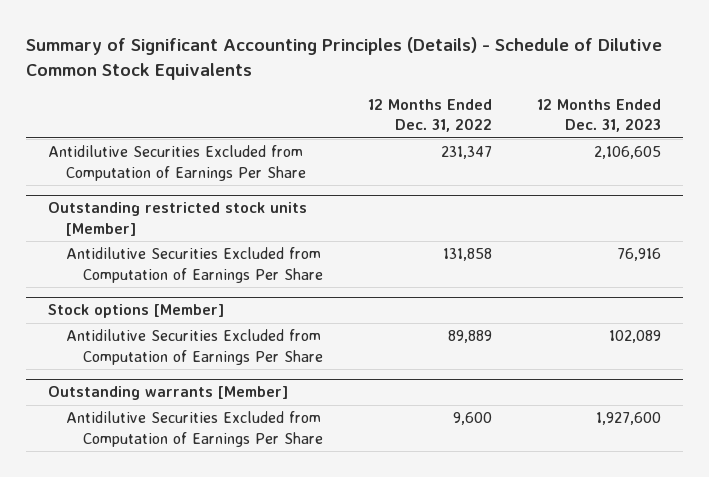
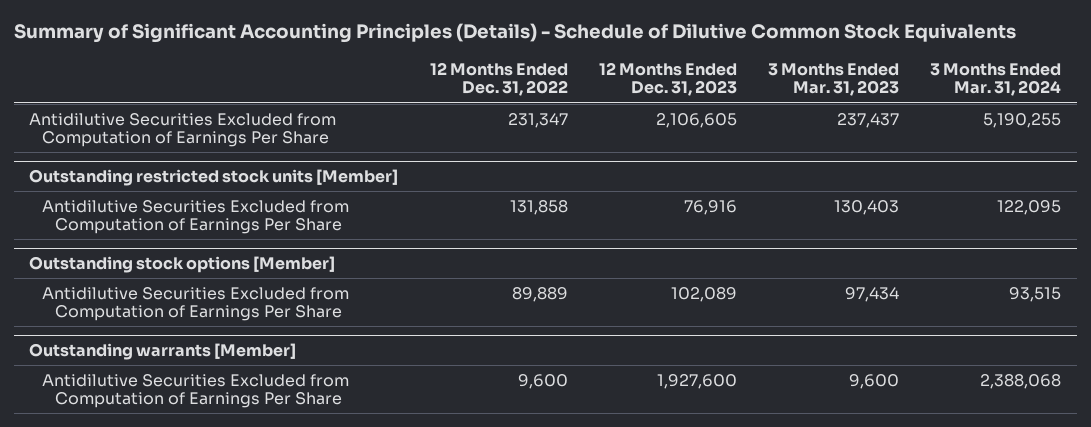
none -> [767,63,899,97] 3 Months Ended Mar. 31, 2023
none -> [930,63,1062,97] 3 Months Ended Mar. 31, 2024
[48,304,225,319] Stock options [Member] -> [29,255,336,273] Outstanding stock options [Member]

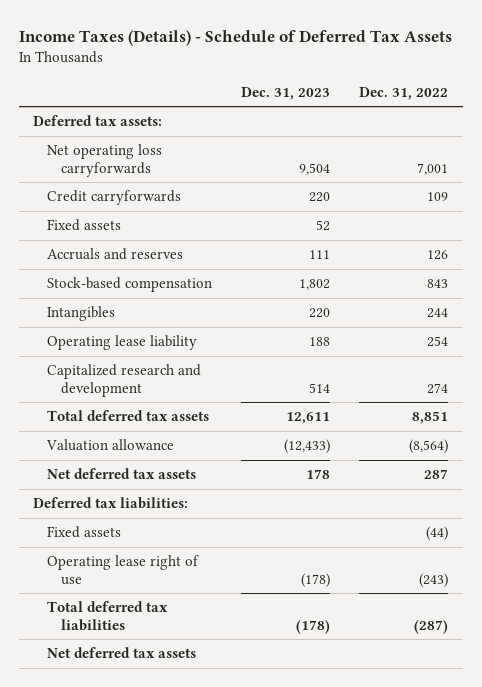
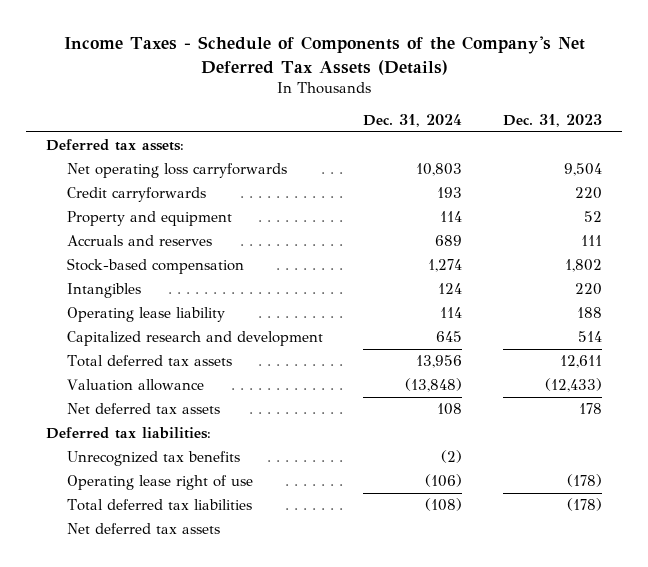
[18,30,452,47] Income Taxes (Details) - Schedule of Deferred Tax Assets -> [63,36,585,75] Income Taxes - Schedule of Components of the Company's Net Deferred Tax Assets (Details)
[359,86,449,100] Dec. 31, 2022 -> none
none -> [363,114,463,128] Dec. 31, 2024
[47,219,122,232] Fixed assets -> [66,211,232,227] Property and equipment
[47,526,122,539] Fixed assets -> none
none -> [66,451,240,467] Unrecognized tax benefits

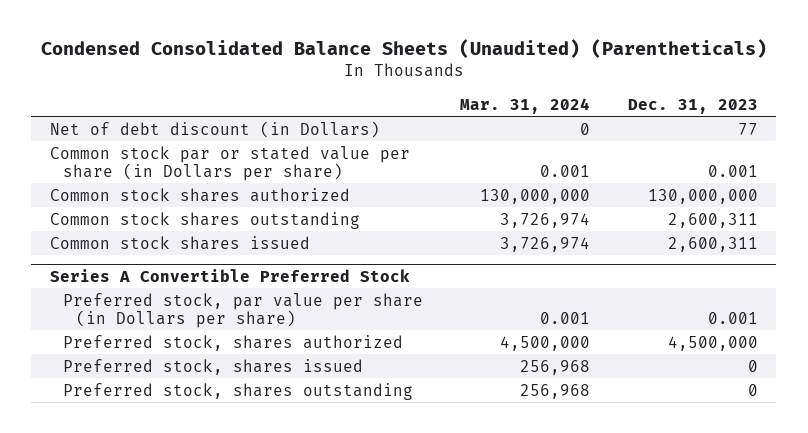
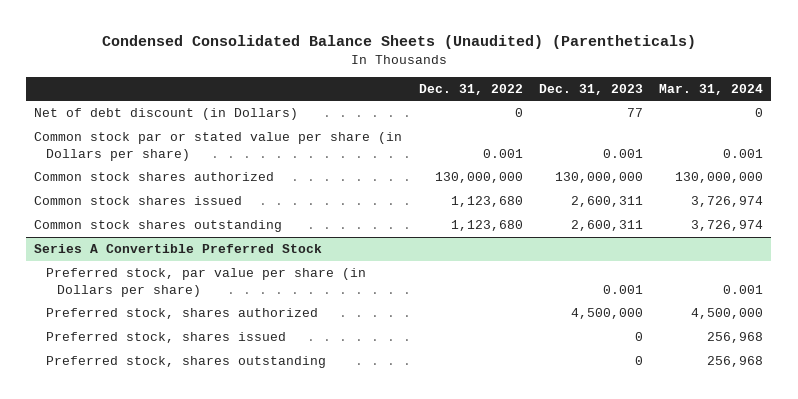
none -> [418,83,523,95] Dec. 31, 2022
[49,211,360,229] Common stock shares outstanding -> [34,220,283,233] Common stock shares outstanding

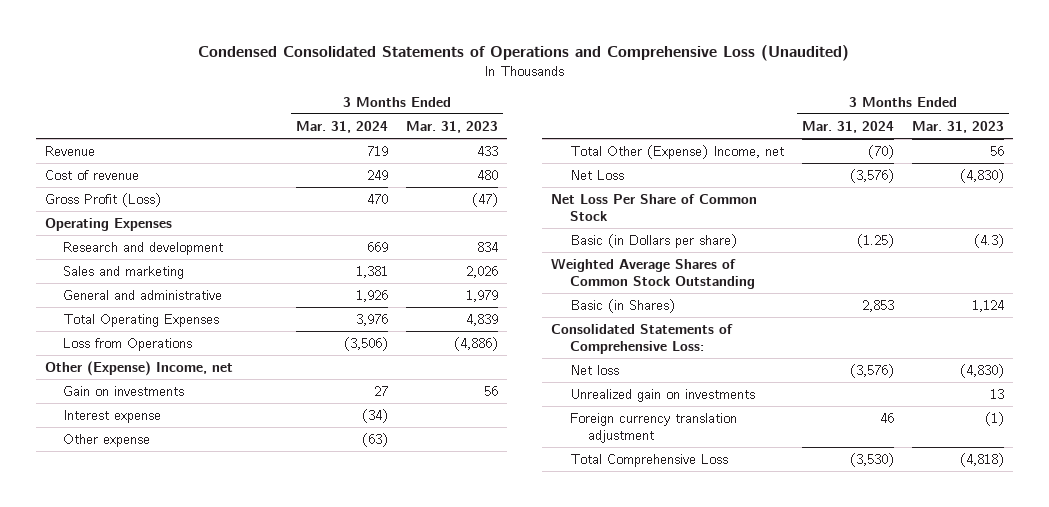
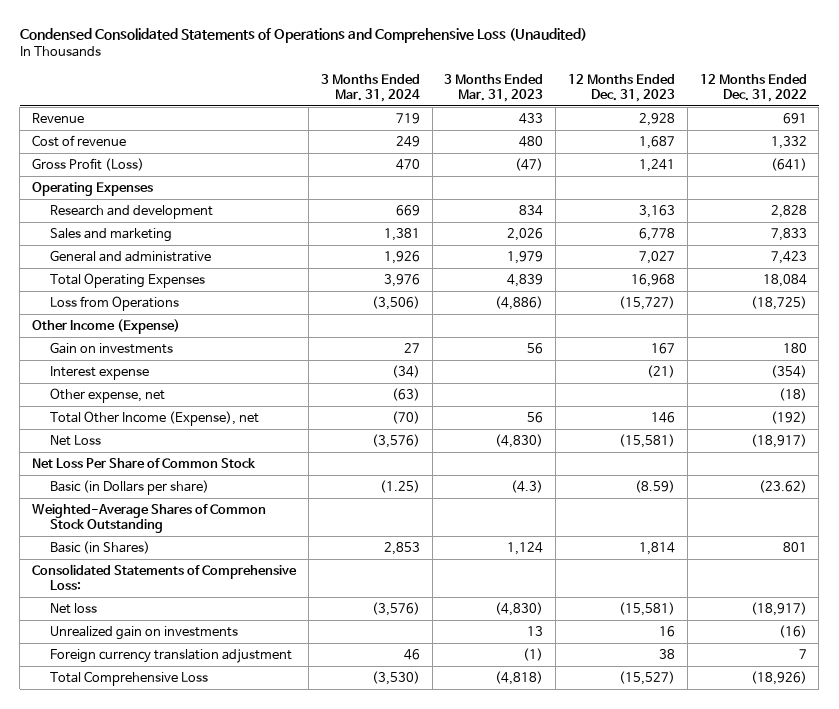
none -> [568,73,676,102] 12 Months Ended Dec. 31, 2023
none -> [699,73,807,102] 12 Months Ended Dec. 31, 2022
[44,360,233,376] Other (Expense) Income, net -> [32,318,181,334] Other Income (Expense)
[63,433,151,447] Other expense -> [49,387,165,403] Other expense, net
[569,144,784,159] Total Other (Expense) Income, net -> [49,410,259,426] Total Other Income (Expense), net
[550,257,755,289] Weighted Average Shares of Common Stock Outstanding -> [32,503,267,533] Weighted-Average Shares of Common Stock Outstanding

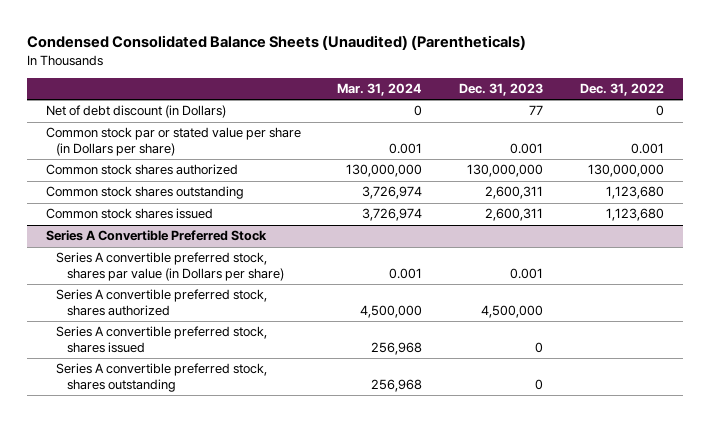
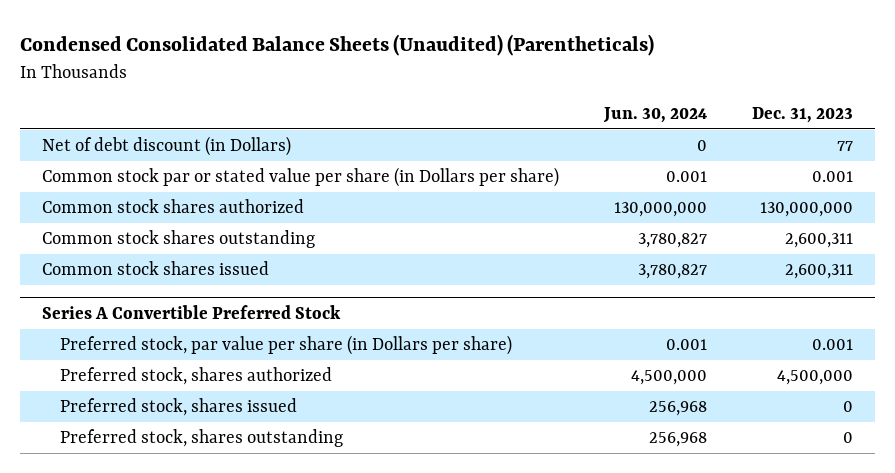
[337,83,423,97] Mar. 31, 2024 -> none
[580,83,665,97] Dec. 31, 2022 -> none
none -> [602,106,707,123] Jun. 30, 2024
[56,252,285,281] Series A convertible preferred stock, shares par value (in Dollars per share) -> [60,335,513,356] Preferred stock, par value per share (in Dollars per share)
[56,289,268,316] Series A convertible preferred stock, shares authorized -> [60,367,333,386] Preferred stock, shares authorized
[56,326,268,353] Series A convertible preferred stock, shares issued -> [60,398,298,417] Preferred stock, shares issued
[56,363,268,392] Series A convertible preferred stock, shares outstanding -> [60,429,344,448] Preferred stock, shares outstanding

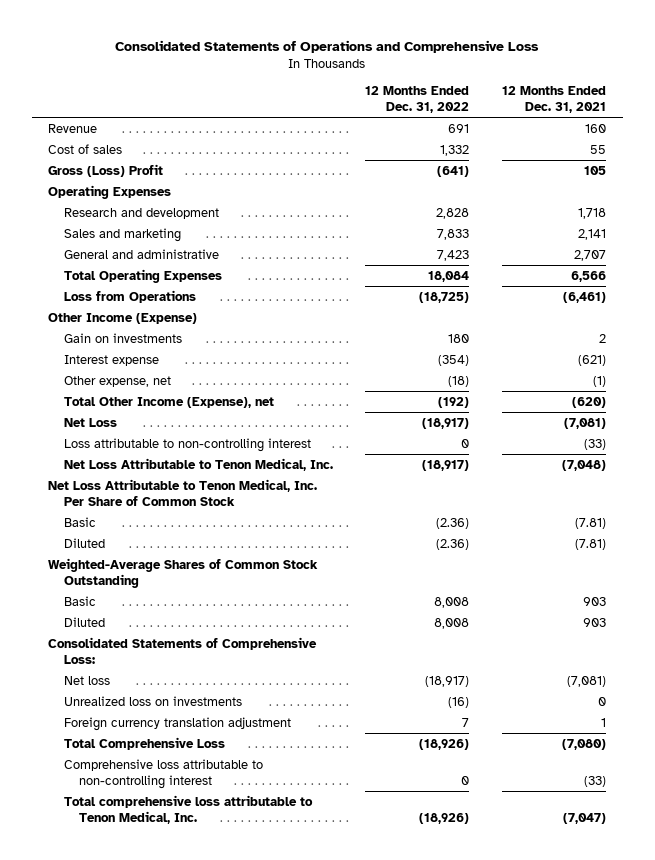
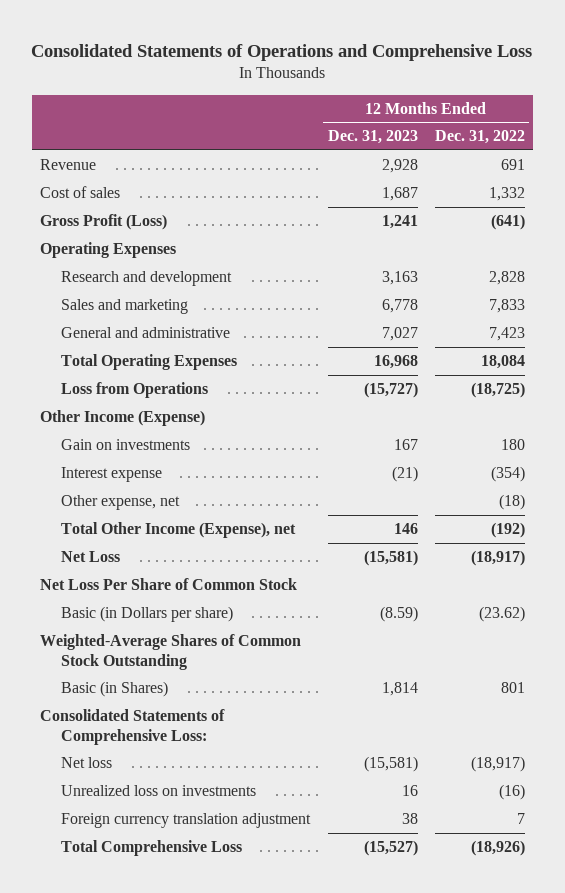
[502,85,607,113] 12 Months Ended Dec. 31, 2021 -> none
none -> [327,130,418,145] Dec. 31, 2023
[48,163,164,177] Gross (Loss) Profit -> [40,214,168,231] Gross Profit (Loss)
[63,437,311,452] Loss attributable to non-controlling interest -> none
[63,457,333,471] Net Loss Attributable to Tenon Medical, Inc. -> none
[63,537,105,548] Diluted -> none
[48,478,318,506] Net Loss Attributable to Tenon Medical, Inc. Per Share of Common Stock -> [40,578,298,591] Net Loss Per Share of Common Stock
[63,516,96,527] Basic -> [61,606,234,623] Basic (in Dollars per share)
[436,517,470,529] (2.36) -> [478,606,525,623] (23.62)
[63,616,105,627] Diluted -> none
[63,595,96,606] Basic -> [61,681,169,698] Basic (in Shares)
[434,596,470,608] 8,008 -> [500,682,525,694] 801
[63,758,263,789] Comprehensive loss attributable to non-controlling interest -> none
[63,794,313,824] Total comprehensive loss attributable to Tenon Medical, Inc. -> none

